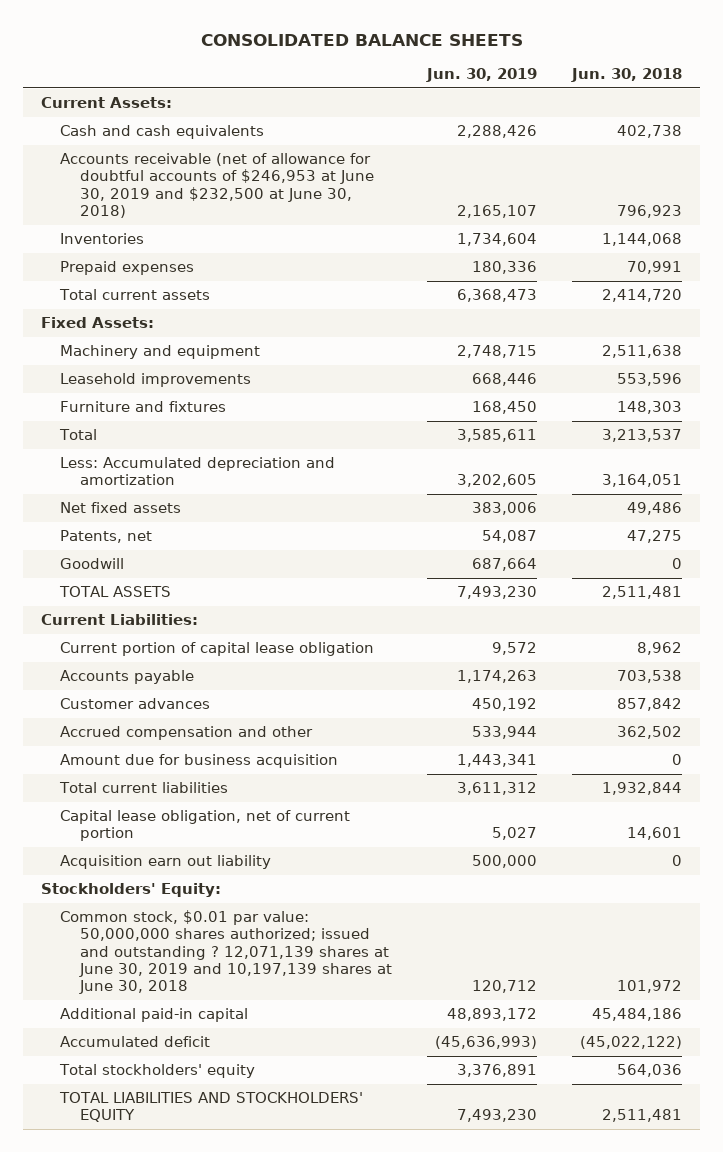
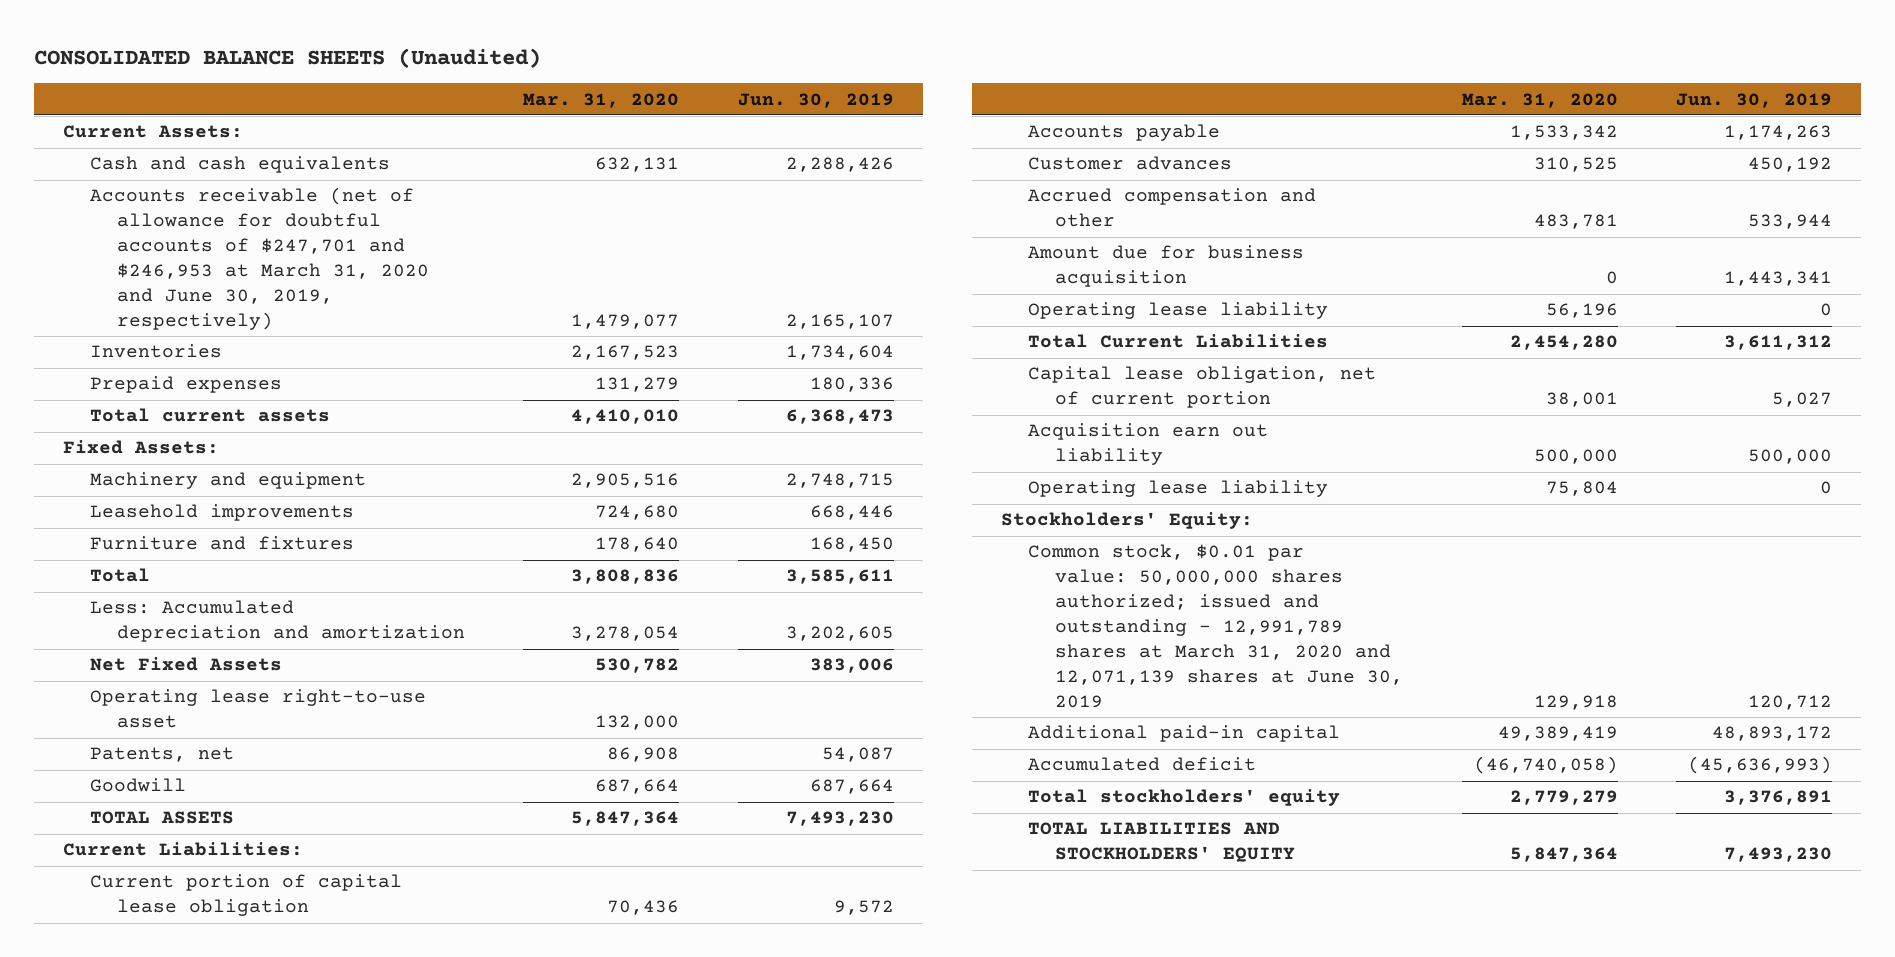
[200,33,523,46] CONSOLIDATED BALANCE SHEETS -> [33,47,541,68] CONSOLIDATED BALANCE SHEETS (Unaudited)
[571,68,683,83] Jun. 30, 2018 -> none
none -> [523,92,680,108] Mar. 31, 2020
[60,153,375,218] Accounts receivable (net of allowance for doubtful accounts of $246,953 at June 30, 2019 and $232,500 at June 30, 2018) -> [89,187,429,331] Accounts receivable (net of allowance for doubtful accounts of $247,701 and $246,953 at March 31, 2020 and June 30, 2019, respectively)
[60,502,182,514] Net fixed assets -> [89,657,282,672] Net Fixed Assets
none -> [89,689,426,729] Operating lease right-to-use asset
none -> [1028,302,1329,320] Operating lease liability
[59,782,229,794] Total current liabilities -> [1028,334,1329,349] Total Current Liabilities
none -> [1028,480,1329,498] Operating lease liability
[60,910,393,995] Common stock, $0.01 par value: 50,000,000 shares authorized; issued and outstanding ? 12,071,139 shares at June 30, 2019 and 10,197,139 shares at June 30, 2018 -> [1028,544,1404,709] Common stock, $0.01 par value: 50,000,000 shares authorized; issued and outstanding - 12,991,789 shares at March 31, 2020 and 12,071,139 shares at June 30, 2019

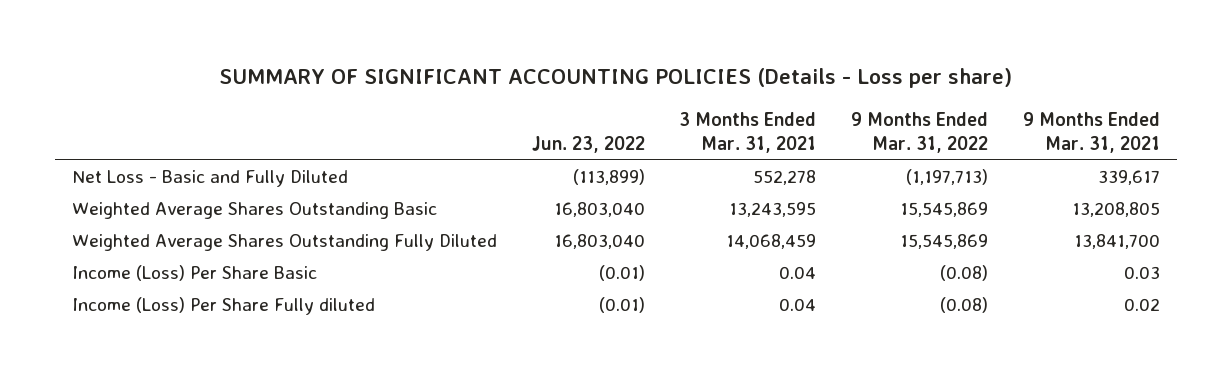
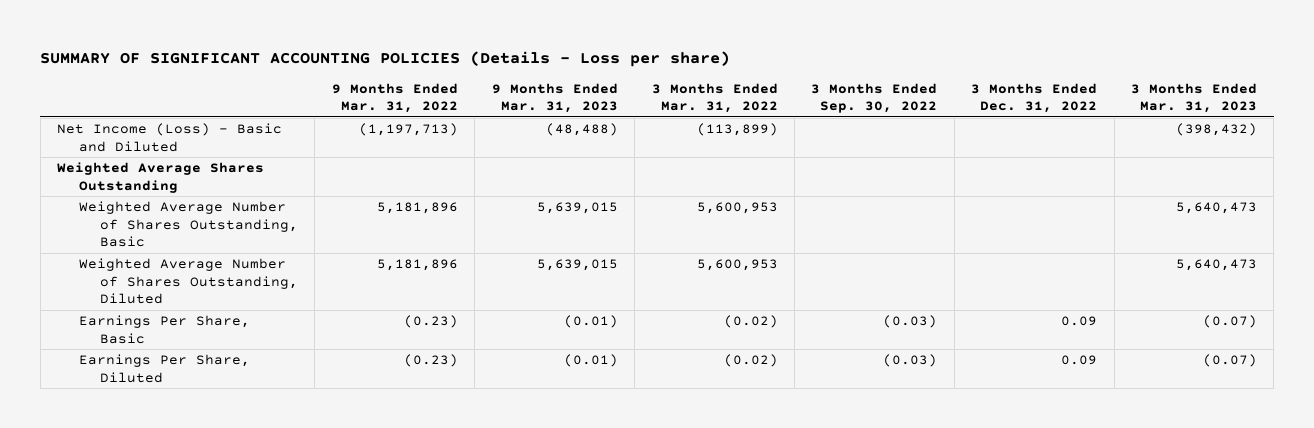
[531,135,645,153] Jun. 23, 2022 -> none
[679,111,817,153] 3 Months Ended Mar. 31, 2021 -> none
[1022,111,1160,153] 9 Months Ended Mar. 31, 2021 -> none
none -> [491,83,618,114] 9 Months Ended Mar. 31, 2023
none -> [651,83,778,114] 3 Months Ended Mar. 31, 2022
none -> [811,83,938,114] 3 Months Ended Sep. 30, 2022
none -> [971,83,1098,114] 3 Months Ended Dec. 31, 2022
none -> [1130,83,1257,114] 3 Months Ended Mar. 31, 2023
[71,169,348,187] Net Loss - Basic and Fully Diluted -> [57,123,283,152] Net Income (Loss) - Basic and Diluted
none -> [57,162,265,193] Weighted Average Shares Outstanding
[71,201,437,219] Weighted Average Shares Outstanding Basic -> [78,201,299,248] Weighted Average Number of Shares Outstanding, Basic
[900,201,989,217] 15,545,869 -> [376,202,458,215] 5,181,896
[71,233,497,251] Weighted Average Shares Outstanding Fully Diluted -> [78,258,299,305] Weighted Average Number of Shares Outstanding, Diluted
[900,233,989,249] 15,545,869 -> [376,259,458,272] 5,181,896
[71,264,317,281] Income (Loss) Per Share Basic -> [78,315,250,344] Earnings Per Share, Basic
[940,264,989,281] (0.08) -> [403,315,458,329] (0.23)
[71,296,375,315] Income (Loss) Per Share Fully diluted -> [78,354,250,383] Earnings Per Share, Diluted
[940,296,989,313] (0.08) -> [403,354,458,368] (0.23)

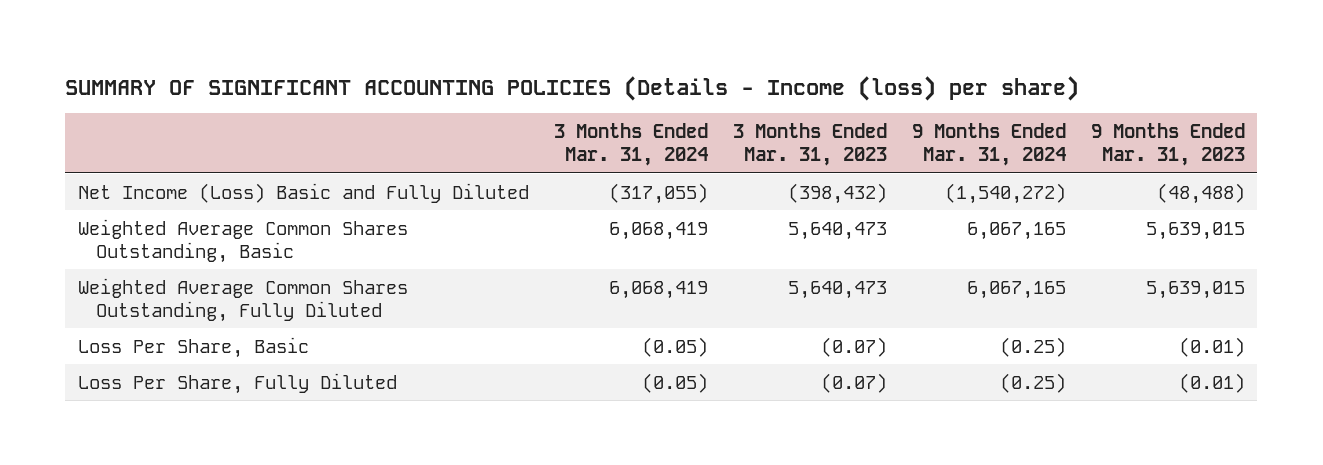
[40,51,731,68] SUMMARY OF SIGNIFICANT ACCOUNTING POLICIES (Details - Loss per share) -> [65,75,1080,101] SUMMARY OF SIGNIFICANT ACCOUNTING POLICIES (Details - Income (loss) per share)
[331,83,458,114] 9 Months Ended Mar. 31, 2022 -> none
[651,83,778,114] 3 Months Ended Mar. 31, 2022 -> none
[811,83,938,114] 3 Months Ended Sep. 30, 2022 -> none
[971,83,1098,114] 3 Months Ended Dec. 31, 2022 -> none
none -> [553,122,708,167] 3 Months Ended Mar. 31, 2024
none -> [911,122,1066,167] 9 Months Ended Mar. 31, 2024
[57,162,265,193] Weighted Average Shares Outstanding -> none
[57,123,283,152] Net Income (Loss) - Basic and Diluted -> [77,182,529,203] Net Income (Loss) Basic and Fully Diluted
[78,201,299,248] Weighted Average Number of Shares Outstanding, Basic -> [77,218,408,263] Weighted Average Common Shares Outstanding, Basic
[78,258,299,305] Weighted Average Number of Shares Outstanding, Diluted -> [77,277,408,322] Weighted Average Common Shares Outstanding, Fully Diluted
[78,315,250,344] Earnings Per Share, Basic -> [77,336,309,358] Loss Per Share, Basic
[78,354,250,383] Earnings Per Share, Diluted -> [77,372,397,394] Loss Per Share, Fully Diluted

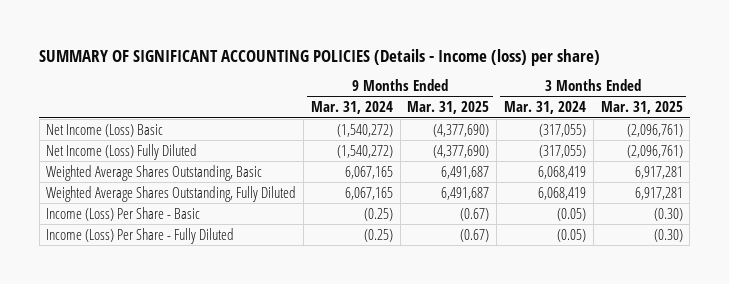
[732,122,887,167] 3 Months Ended Mar. 31, 2023 -> none
[1090,122,1245,167] 9 Months Ended Mar. 31, 2023 -> none
none -> [407,101,490,115] Mar. 31, 2025
none -> [600,101,683,115] Mar. 31, 2025
[77,182,529,203] Net Income (Loss) Basic and Fully Diluted -> [46,123,164,137] Net Income (Loss) Basic
none -> [46,143,198,160] Net Income (Loss) Fully Diluted
[77,218,408,263] Weighted Average Common Shares Outstanding, Basic -> [46,164,263,181] Weighted Average Shares Outstanding, Basic
[77,277,408,322] Weighted Average Common Shares Outstanding, Fully Diluted -> [46,185,297,202] Weighted Average Shares Outstanding, Fully Diluted
[77,336,309,358] Loss Per Share, Basic -> [46,206,201,221] Income (Loss) Per Share - Basic
[77,372,397,394] Loss Per Share, Fully Diluted -> [46,227,235,244] Income (Loss) Per Share - Fully Diluted

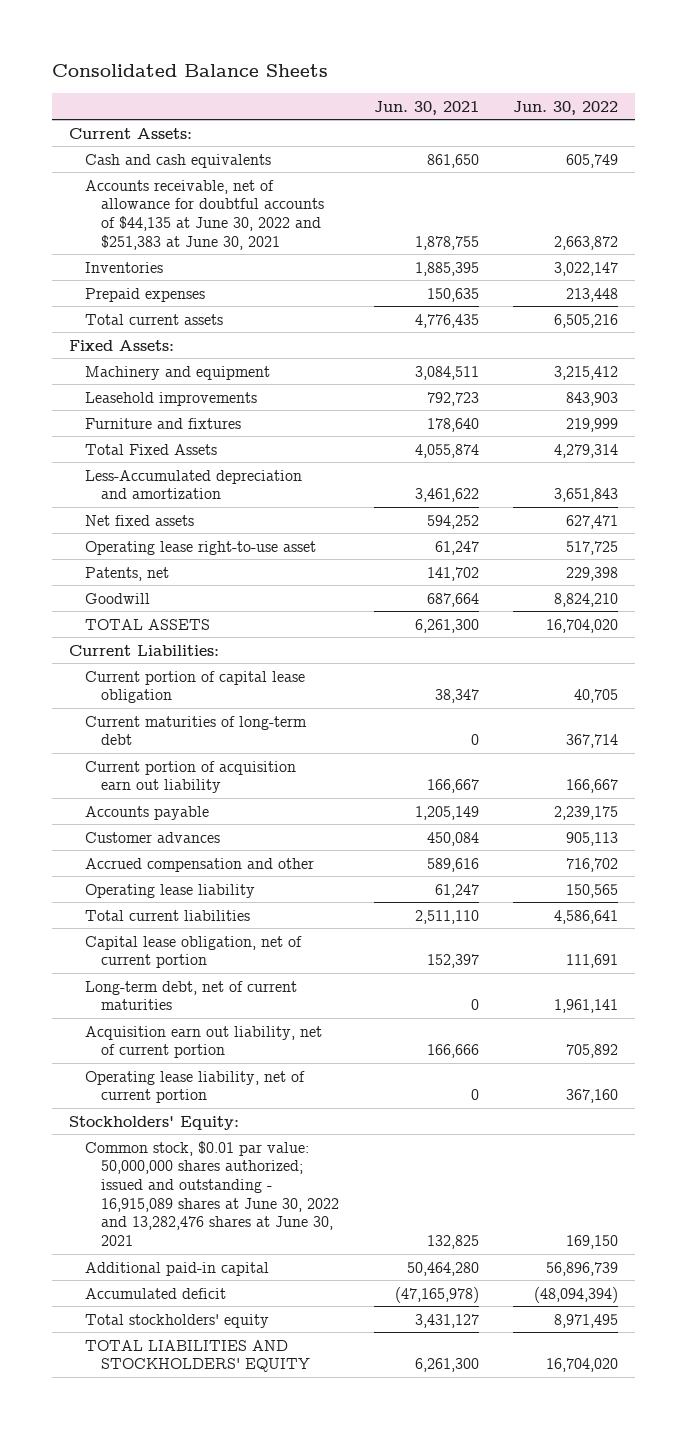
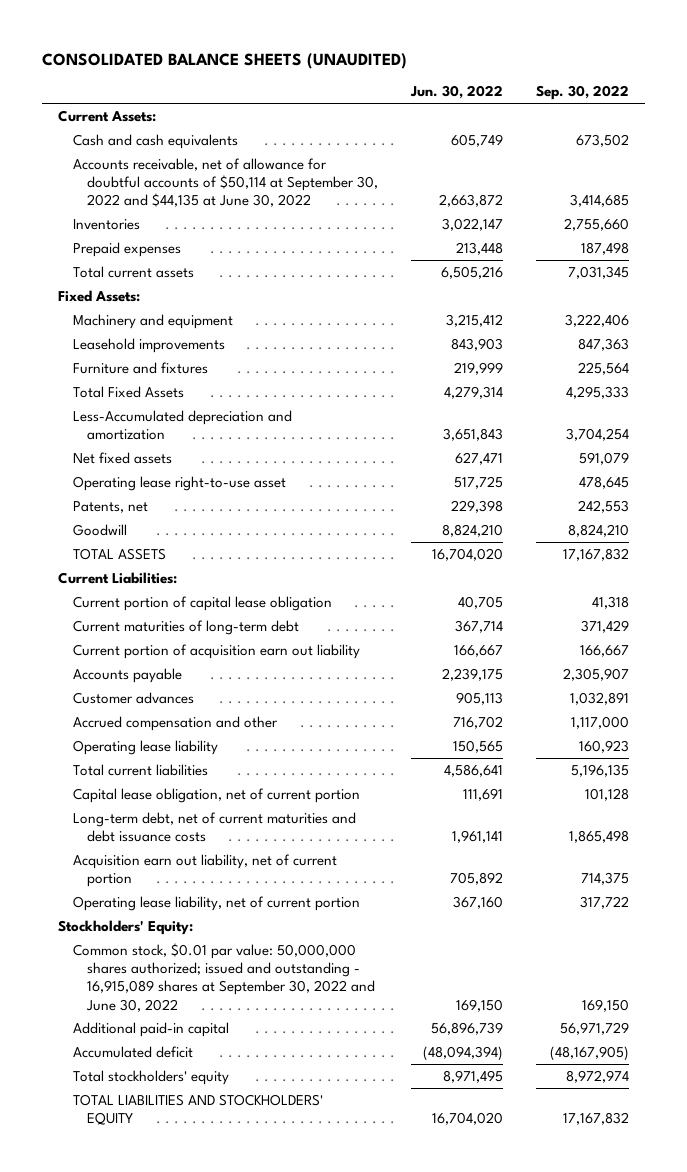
[52,63,329,77] Consolidated Balance Sheets -> [41,52,407,69] CONSOLIDATED BALANCE SHEETS (UNAUDITED)
[373,100,479,115] Jun. 30, 2021 -> none
none -> [535,85,629,101] Sep. 30, 2022
[85,179,325,250] Accounts receivable, net of allowance for doubtful accounts of $44,135 at June 30, 2022 and $251,383 at June 30, 2021 -> [72,157,379,208] Accounts receivable, net of allowance for doubtful accounts of $50,114 at September 30, 2022 and $44,135 at June 30, 2022
[85,980,298,1011] Long-term debt, net of current maturities -> [72,811,356,842] Long-term debt, net of current maturities and debt issuance costs
[85,1140,340,1246] Common stock, $0.01 par value: 50,000,000 shares authorized; issued and outstanding - 16,915,089 shares at June 30, 2022 and 13,282,476 shares at June 30, 2021 -> [72,942,376,1012] Common stock, $0.01 par value: 50,000,000 shares authorized; issued and outstanding - 16,915,089 shares at September 30, 2022 and June 30, 2022

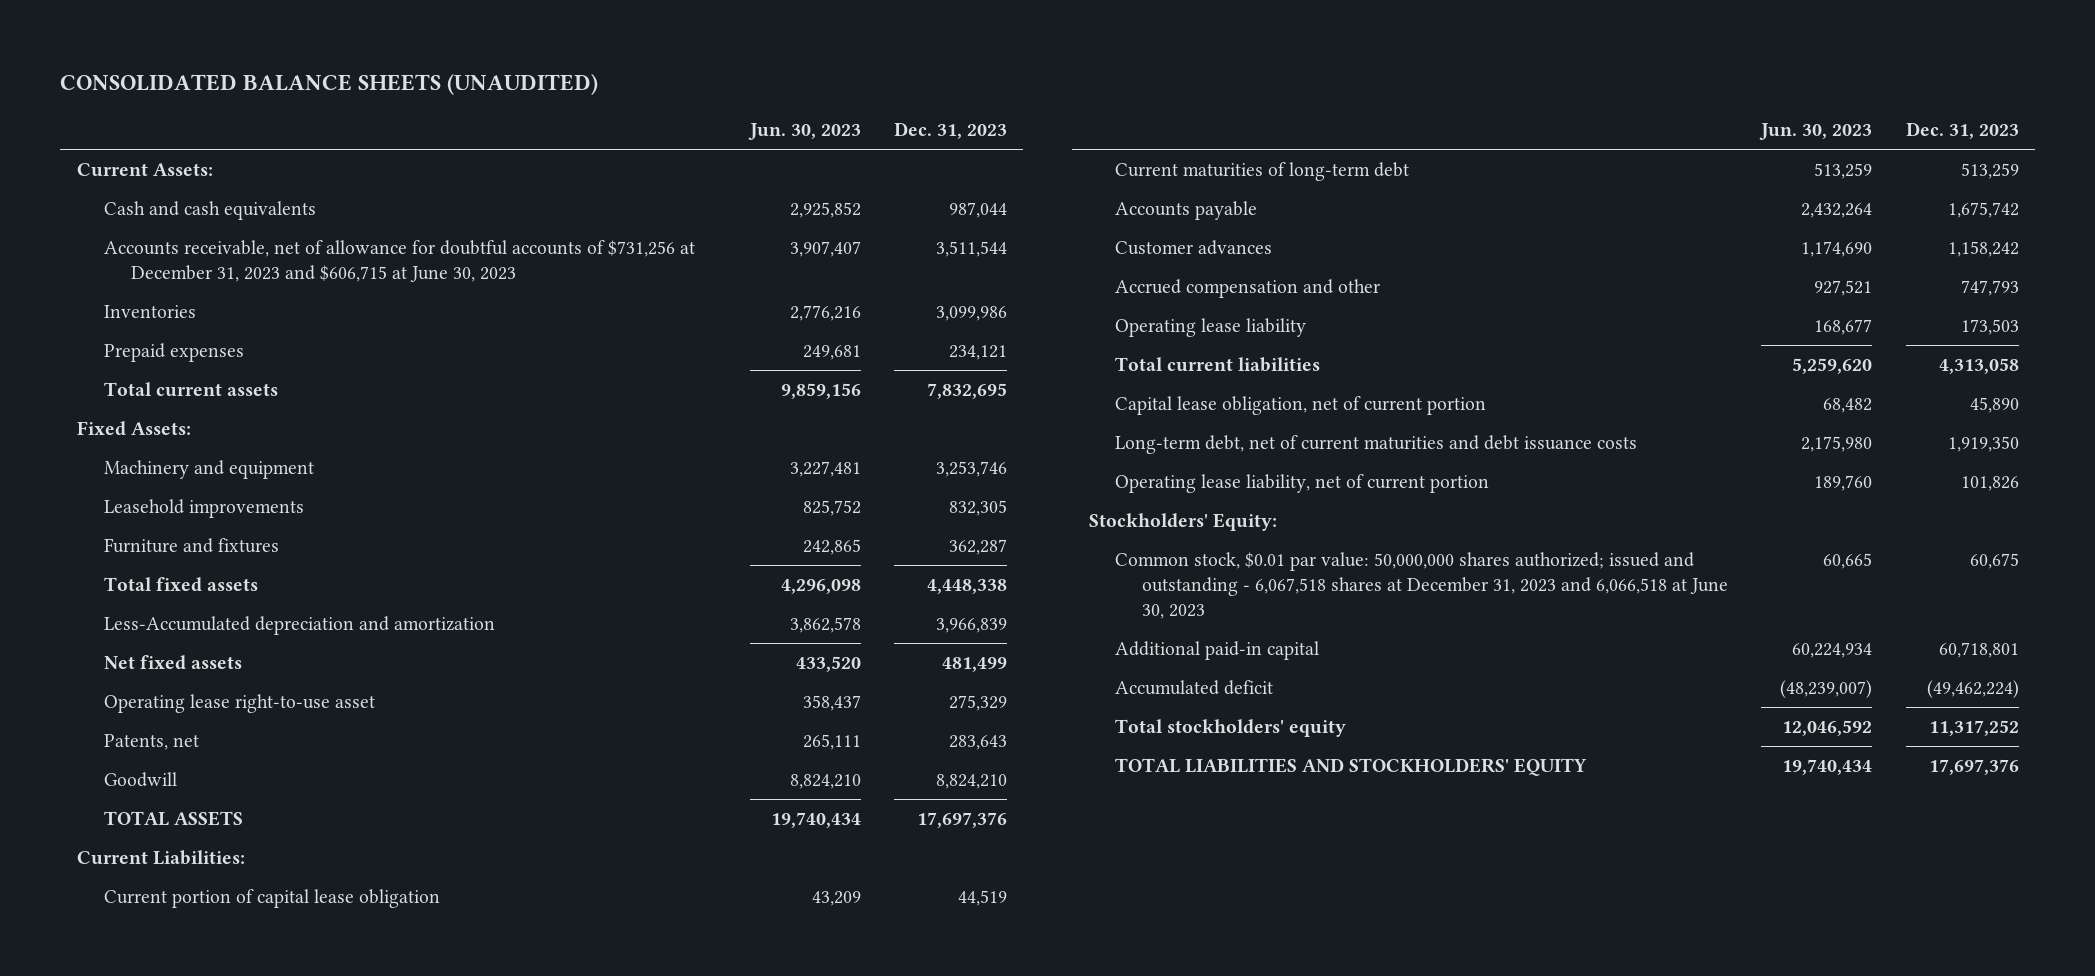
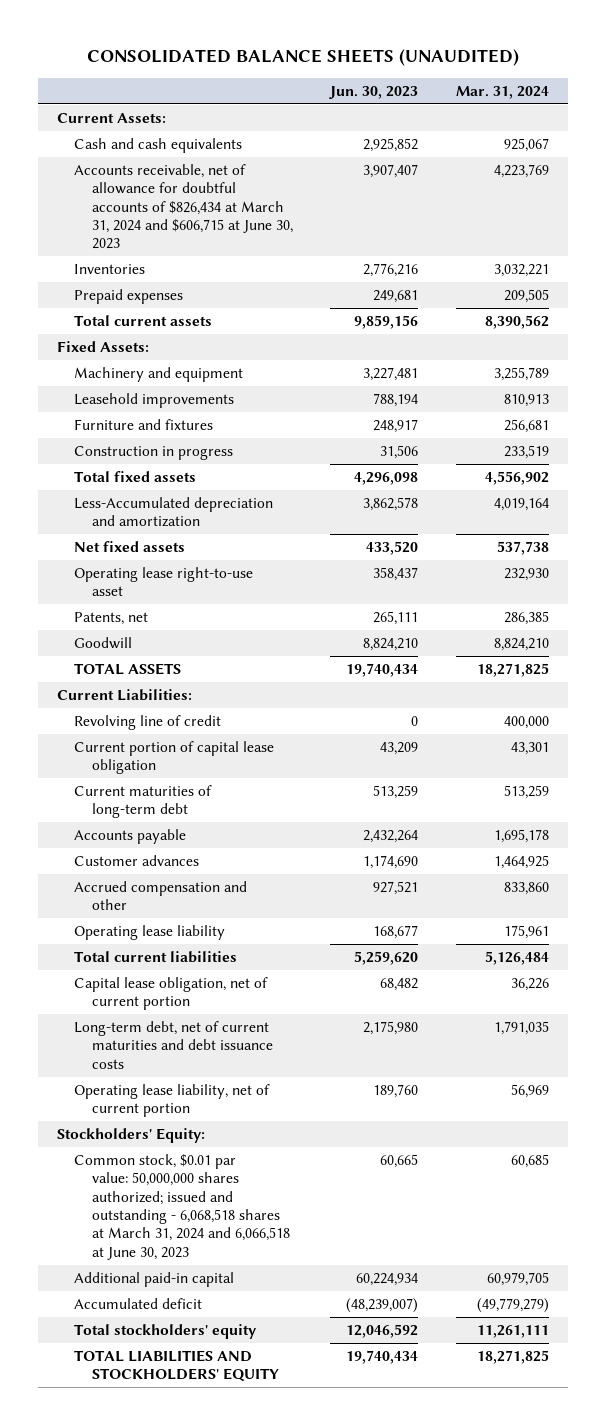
[893,121,1007,139] Dec. 31, 2023 -> none
none -> [456,85,550,99] Mar. 31, 2024
[103,240,695,282] Accounts receivable, net of allowance for doubtful accounts of $731,256 at December 31, 2023 and $606,715 at June 30, 2023 -> [74,164,293,250] Accounts receivable, net of allowance for doubtful accounts of $826,434 at March 31, 2024 and $606,715 at June 30, 2023
[802,500,861,517] 825,752 -> [373,393,419,408] 788,194
[802,539,861,556] 242,865 -> [373,419,419,434] 248,917
none -> [74,446,234,461] Construction in progress
none -> [74,715,222,731] Revolving line of credit
[1115,552,1729,619] Common stock, $0.01 par value: 50,000,000 shares authorized; issued and outstanding - 6,067,518 shares at December 31, 2023 and 6,066,518 at June 30, 2023 -> [74,1154,290,1260] Common stock, $0.01 par value: 50,000,000 shares authorized; issued and outstanding - 6,068,518 shares at March 31, 2024 and 6,066,518 at June 30, 2023

